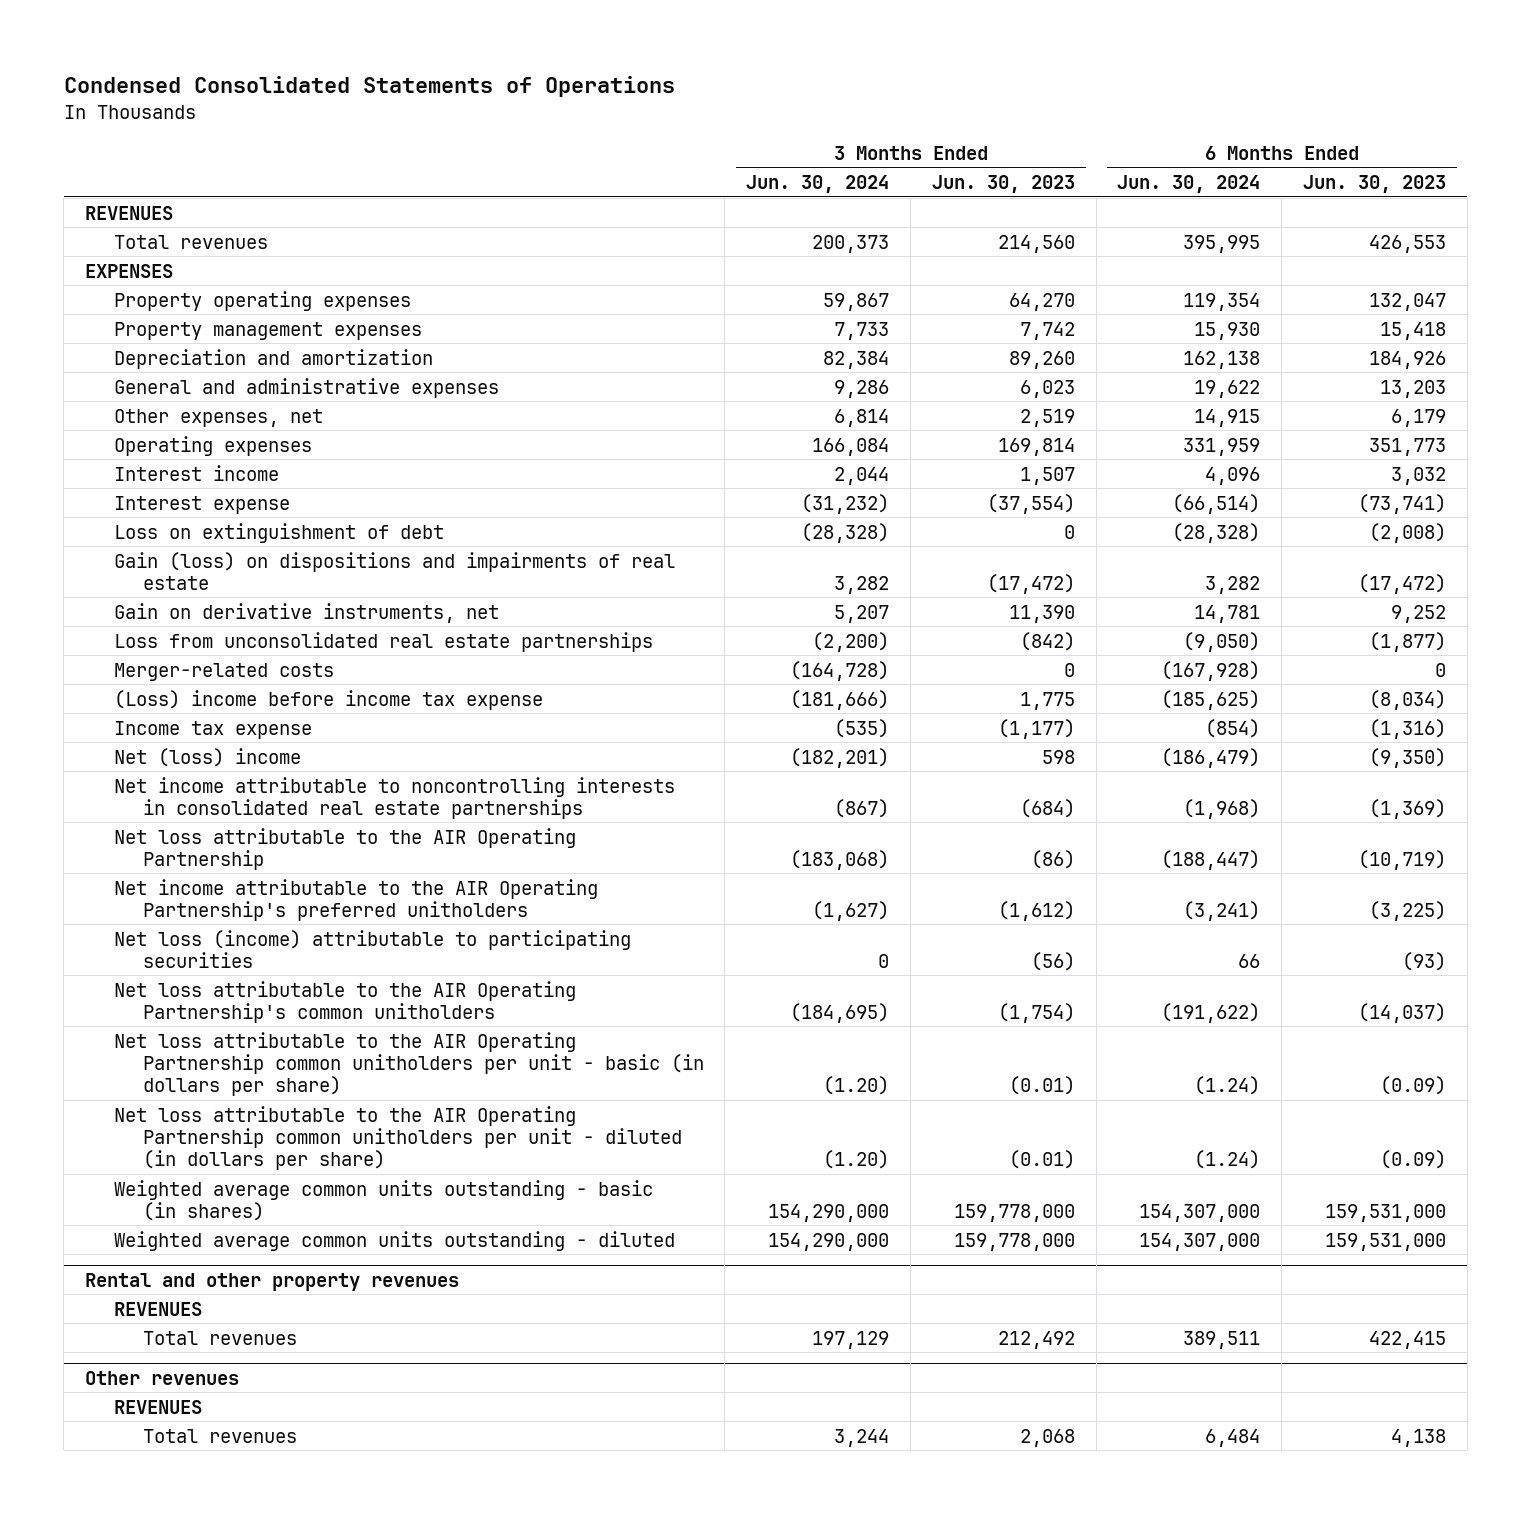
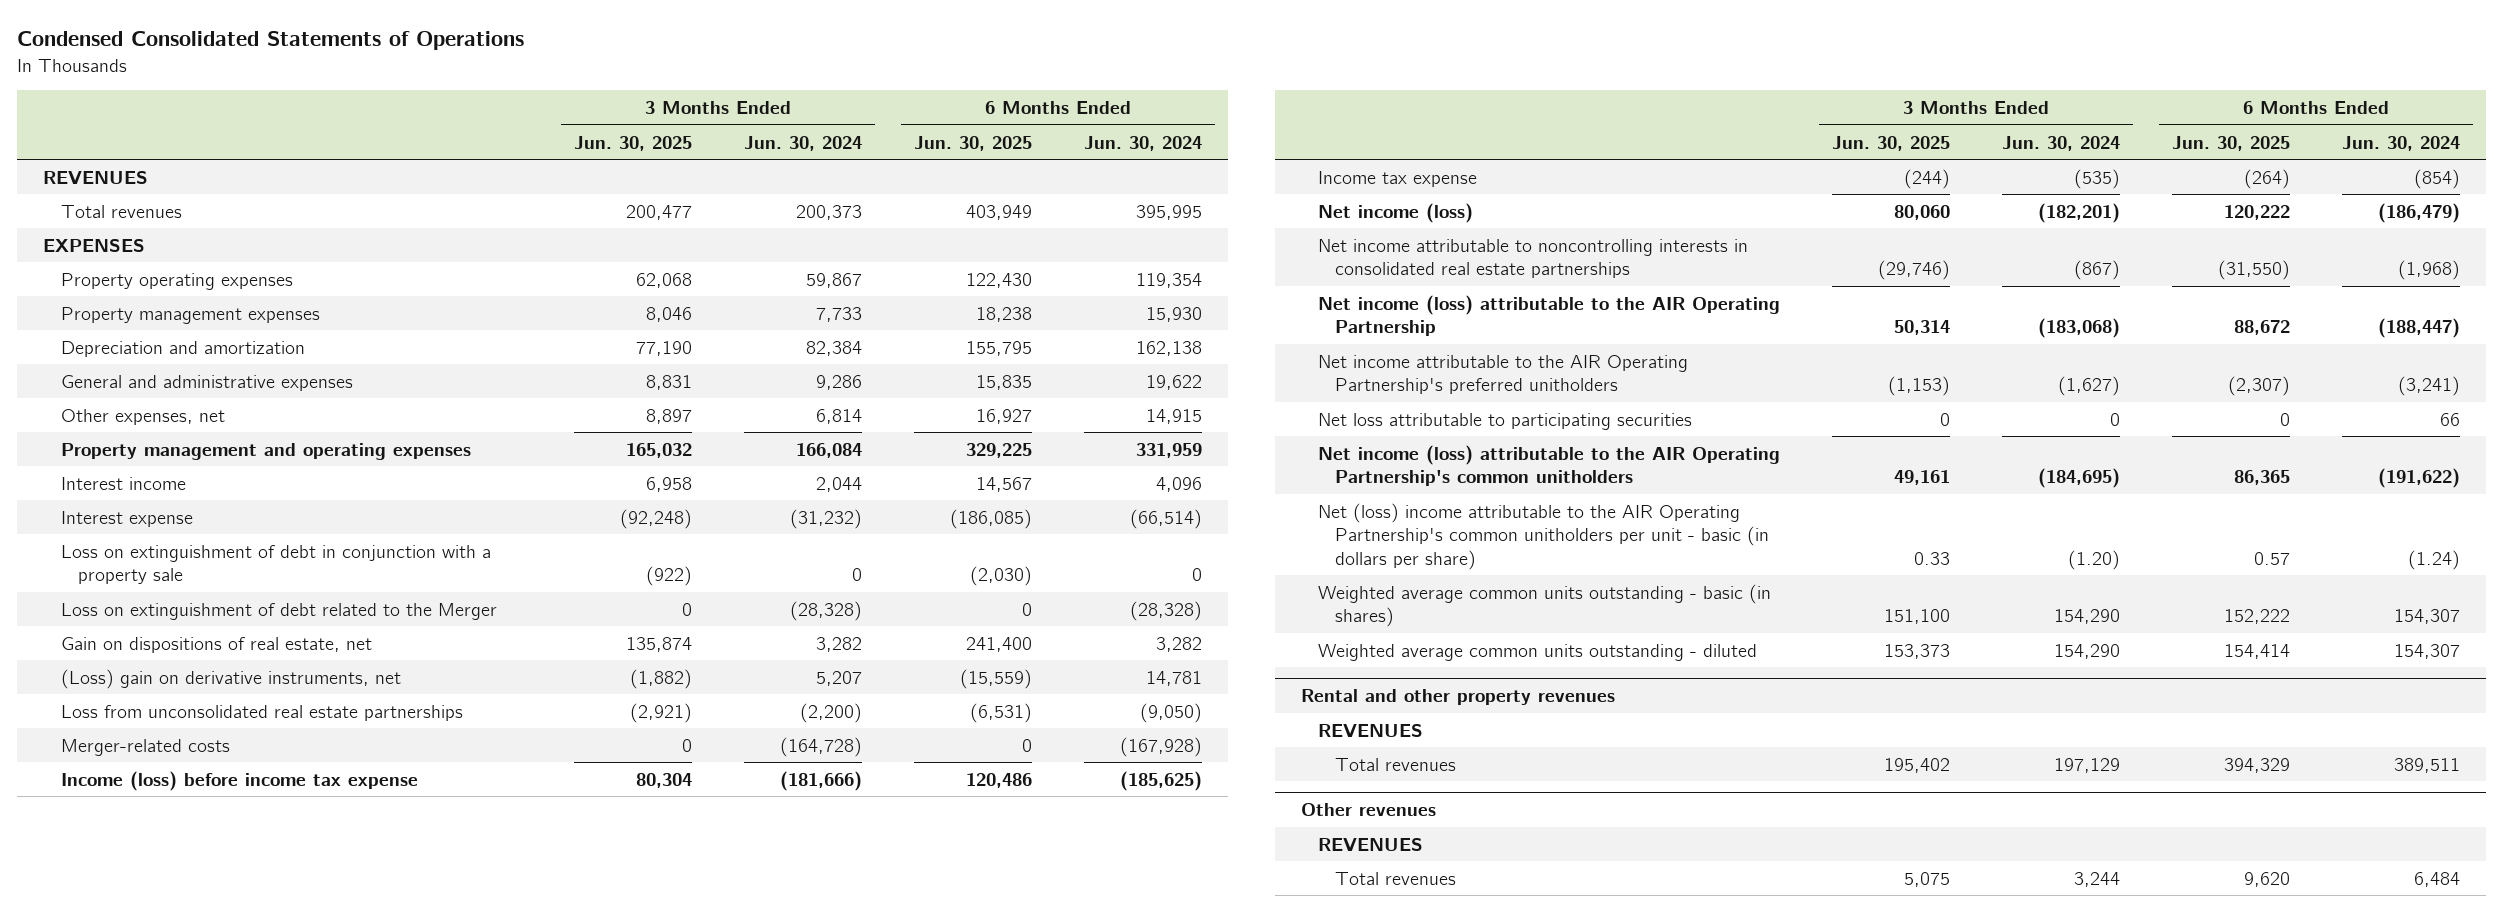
[931,174,1075,193] Jun. 30, 2023 -> none
[1303,174,1447,193] Jun. 30, 2023 -> none
none -> [574,135,693,151] Jun. 30, 2025
none -> [914,135,1033,151] Jun. 30, 2025
[113,435,312,456] Operating expenses -> [60,442,471,460] Property management and operating expenses
[113,522,444,543] Loss on extinguishment of debt -> [60,544,491,585] Loss on extinguishment of debt in conjunction with a property sale
[801,522,890,543] (28,328) -> [852,568,863,582] 0
[1172,522,1261,543] (28,328) -> [1192,568,1203,582] 0
none -> [60,602,497,620] Loss on extinguishment of debt related to the Merger
[113,551,675,590] Gain (loss) on dispositions and impairments of real estate -> [60,636,372,653] Gain on dispositions of real estate, net
[113,602,499,623] Gain on derivative instruments, net -> [60,668,401,689] (Loss) gain on derivative instruments, net
[113,689,543,710] (Loss) income before income tax expense -> [60,770,418,791] Income (loss) before income tax expense
[113,747,301,767] Net (loss) income -> [1317,202,1473,223] Net income (loss)
[113,827,576,870] Net loss attributable to the AIR Operating Partnership -> [1317,294,1780,337] Net income (loss) attributable to the AIR Operating Partnership
[113,1105,682,1170] Net loss attributable to the AIR Operating Partnership common unitholders per unit - diluted (in dollars per share) -> none
[113,929,631,968] Net loss (income) attributable to participating securities -> [1317,412,1692,430] Net loss attributable to participating securities
[113,980,576,1023] Net loss attributable to the AIR Operating Partnership's common unitholders -> [1317,444,1780,487] Net income (loss) attributable to the AIR Operating Partnership's common unitholders
[113,1031,704,1096] Net loss attributable to the AIR Operating Partnership common unitholders per unit - basic (in dollars per share) -> [1317,502,1770,570] Net (loss) income attributable to the AIR Operating Partnership's common unitholders per unit - basic (in dollars per share)
[768,1203,890,1222] 154,290,000 -> [2053,609,2120,625] 154,290
[1139,1203,1261,1222] 154,307,000 -> [2393,609,2460,625] 154,307
[768,1232,890,1251] 154,290,000 -> [2053,643,2120,659] 154,290
[1139,1232,1261,1251] 154,307,000 -> [2393,643,2460,659] 154,307

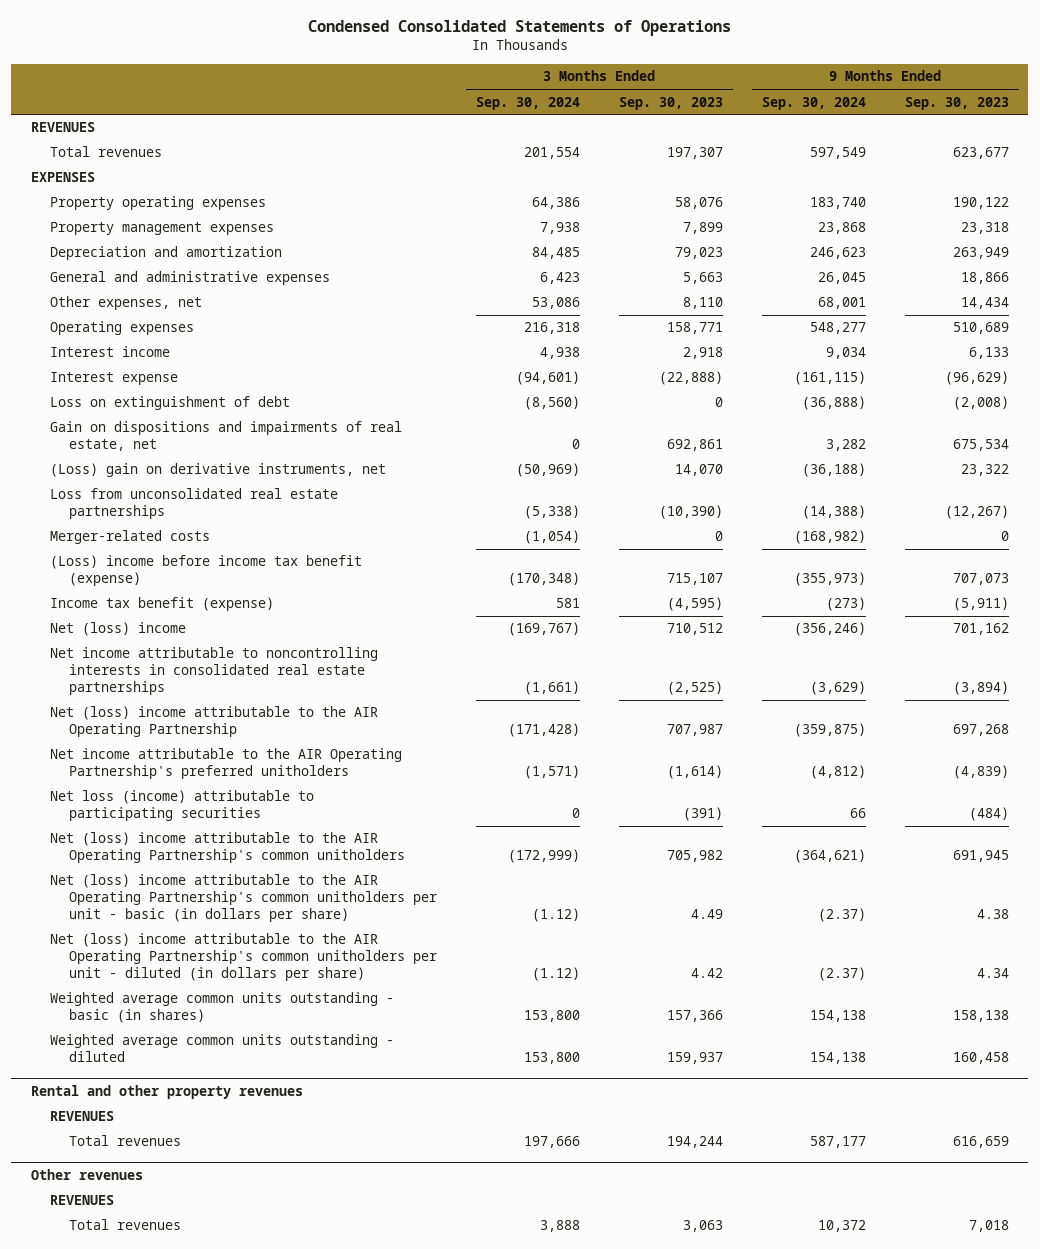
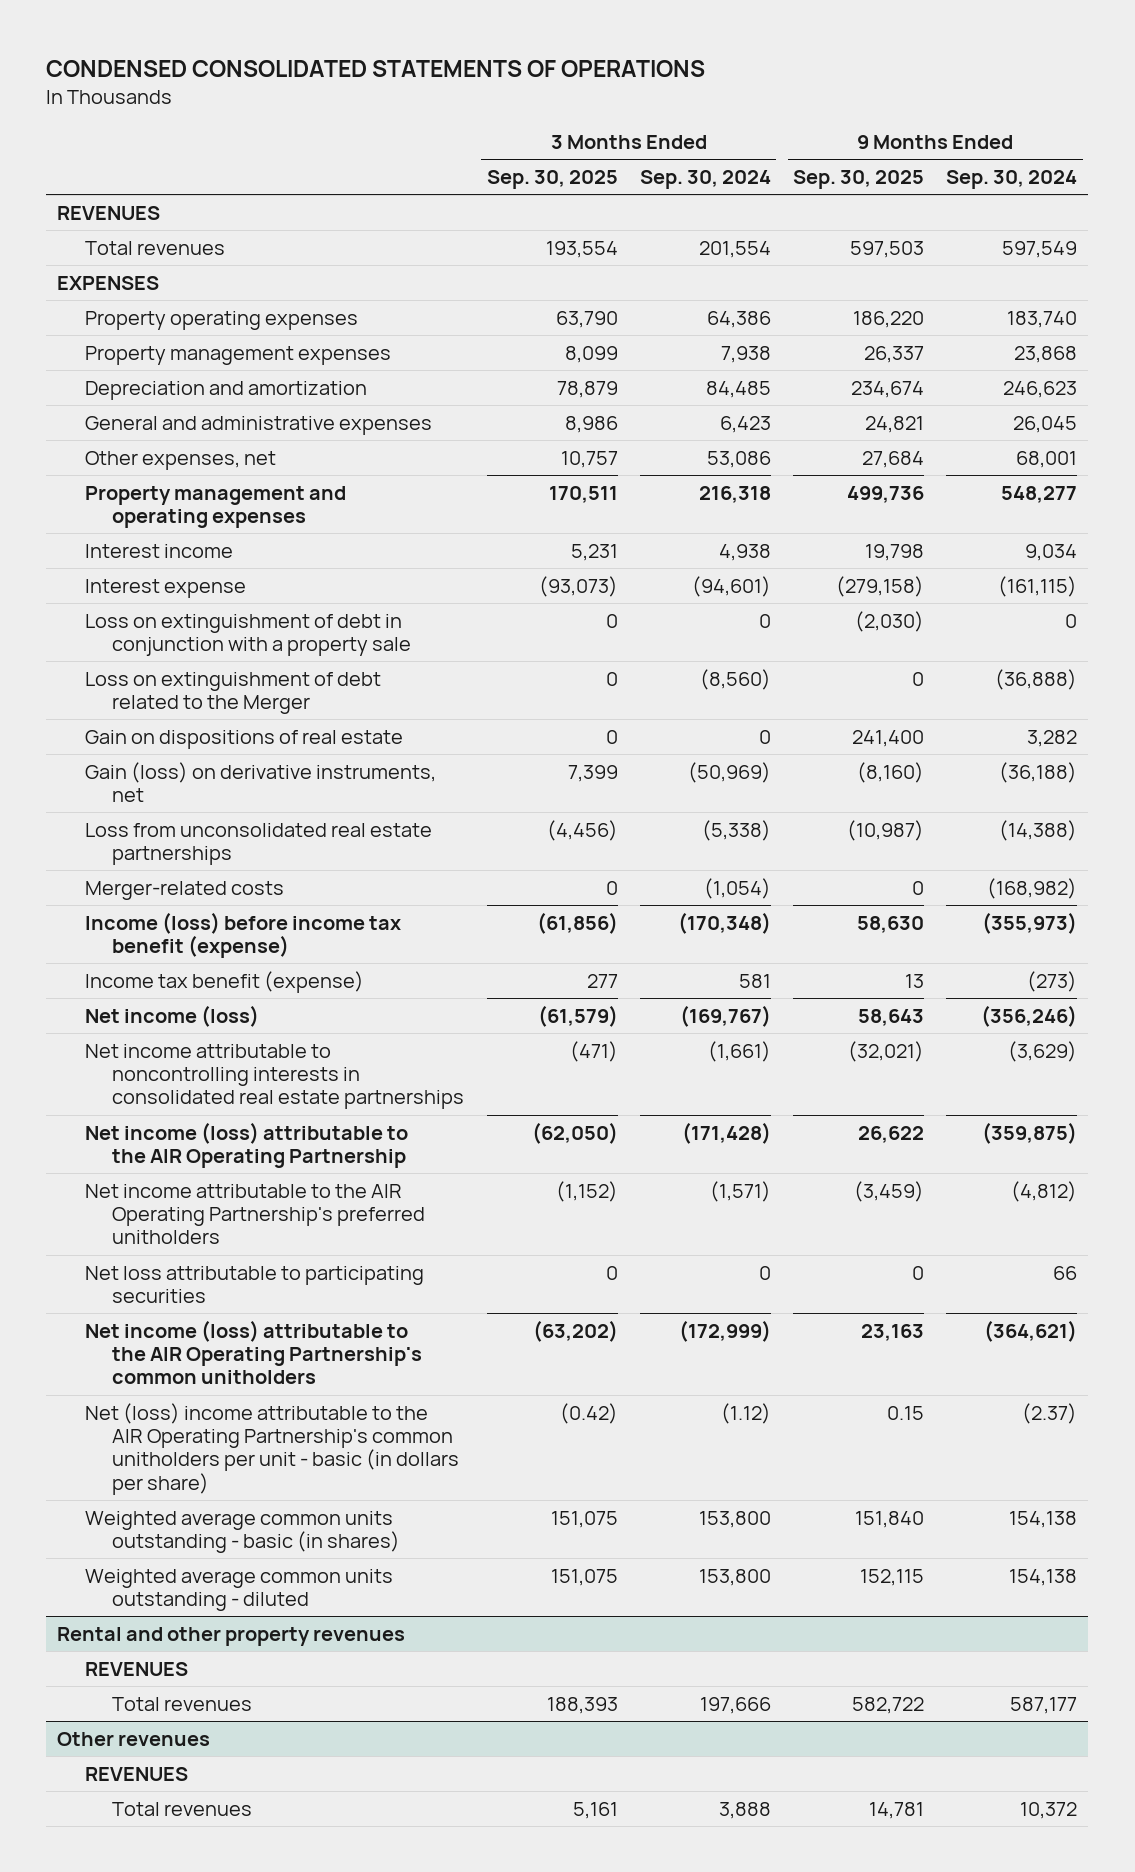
[307,20,731,37] Condensed Consolidated Statements of Operations -> [46,60,706,78] CONDENSED CONSOLIDATED STATEMENTS OF OPERATIONS
[618,96,723,110] Sep. 30, 2023 -> none
[904,96,1009,110] Sep. 30, 2023 -> none
none -> [486,169,618,189] Sep. 30, 2025
none -> [793,169,925,189] Sep. 30, 2025
[49,321,194,336] Operating expenses -> [84,485,346,529] Property management and operating expenses
[49,396,290,411] Loss on extinguishment of debt -> [84,613,412,657] Loss on extinguishment of debt in conjunction with a property sale
[523,396,580,411] (8,560) -> [758,613,771,628] 0
[801,396,866,411] (36,888) -> [1065,613,1078,628] 0
none -> [84,671,381,715] Loss on extinguishment of debt related to the Merger
[49,421,402,452] Gain on dispositions and impairments of real estate, net -> [84,729,403,749] Gain on dispositions of real estate
[49,463,386,478] (Loss) gain on derivative instruments, net -> [84,761,436,803] Gain (loss) on derivative instruments, net
[49,555,362,587] (Loss) income before income tax benefit (expense) -> [84,911,401,959] Income (loss) before income tax benefit (expense)
[49,622,186,637] Net (loss) income -> [84,1004,259,1027] Net income (loss)
[49,706,378,738] Net (loss) income attributable to the AIR Operating Partnership -> [84,1121,408,1169] Net income (loss) attributable to the AIR Operating Partnership
[49,790,314,822] Net loss (income) attributable to participating securities -> [84,1265,424,1304] Net loss attributable to participating securities
[49,832,405,864] Net (loss) income attributable to the AIR Operating Partnership's common unitholders -> [84,1319,423,1385] Net income (loss) attributable to the AIR Operating Partnership's common unitholders
[49,933,437,982] Net (loss) income attributable to the AIR Operating Partnership's common unitholders per unit - diluted (in dollars per share) -> none

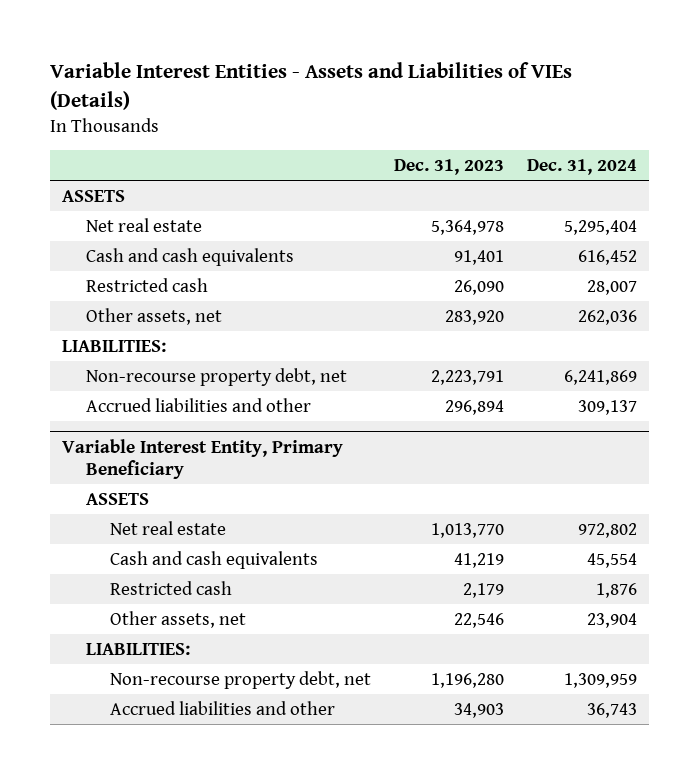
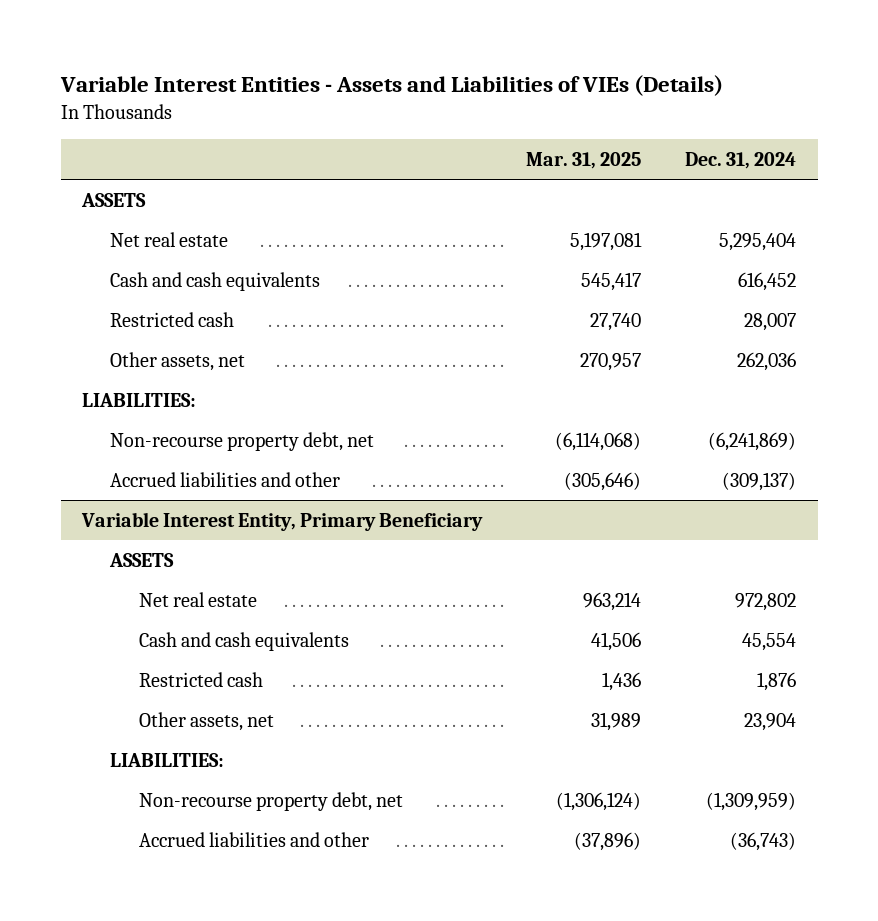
[394,158,505,175] Dec. 31, 2023 -> none
none -> [526,151,642,169] Mar. 31, 2025
[564,369,638,385] 6,241,869 -> [707,431,796,451] (6,241,869)
[578,399,638,415] 309,137 -> [721,471,796,491] (309,137)
[564,672,638,688] 1,309,959 -> [705,791,796,811] (1,309,959)
[587,702,638,718] 36,743 -> [729,831,796,851] (36,743)

